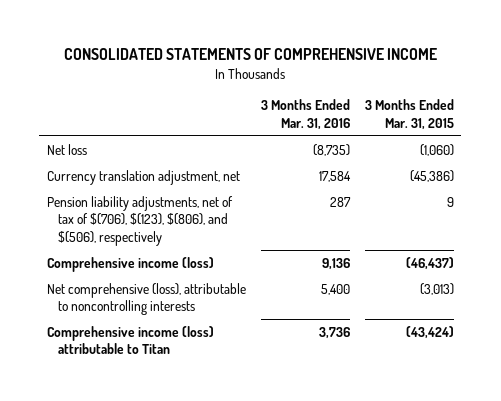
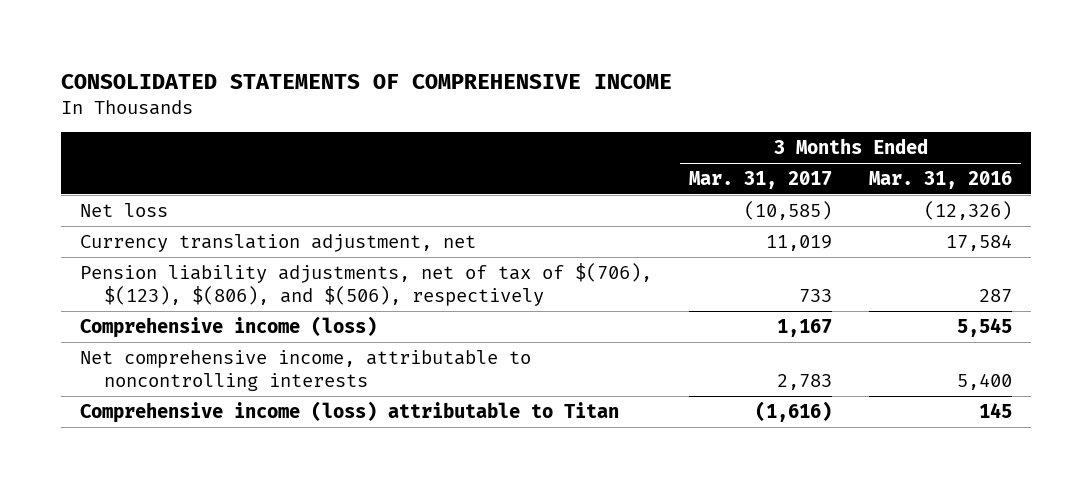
[364,99,454,130] 3 Months Ended Mar. 31, 2015 -> none
none -> [688,170,832,189] Mar. 31, 2017
[312,143,350,156] (8,735) -> [924,200,1013,220] (12,326)
[321,257,350,270] 9,136 -> [957,317,1013,337] 5,545
[46,282,246,316] Net comprehensive (loss), attributable to noncontrolling interests -> [79,349,531,392] Net comprehensive income, attributable to noncontrolling interests
[318,326,350,339] 3,736 -> [979,402,1013,418] 145

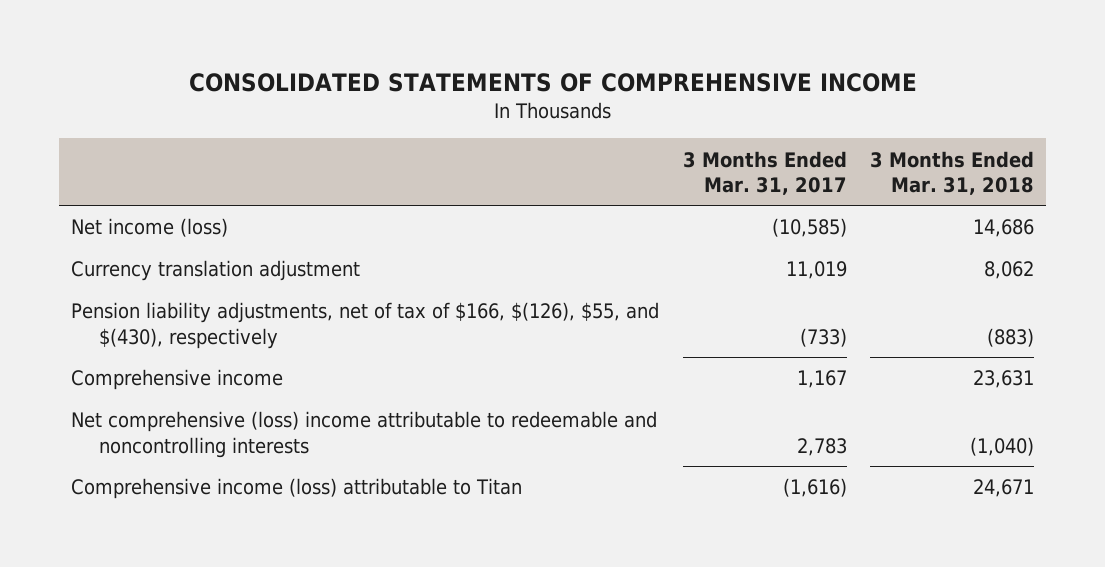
[869,170,1013,189] Mar. 31, 2016 -> none
none -> [869,150,1034,195] 3 Months Ended Mar. 31, 2018
[79,202,168,217] Net loss -> [71,218,229,238] Net income (loss)
[79,233,476,252] Currency translation adjustment, net -> [71,260,361,282] Currency translation adjustment
[79,262,652,307] Pension liability adjustments, net of tax of $(706), $(123), $(806), and $(506), respectively -> [71,302,660,349] Pension liability adjustments, net of tax of $166, $(126), $55, and $(430), respectively
[798,289,832,303] 733 -> [799,327,847,347] (733)
[79,315,377,338] Comprehensive income (loss) -> [71,369,284,391] Comprehensive income
[79,349,531,392] Net comprehensive income, attributable to noncontrolling interests -> [71,411,658,458] Net comprehensive (loss) income attributable to redeemable and noncontrolling interests

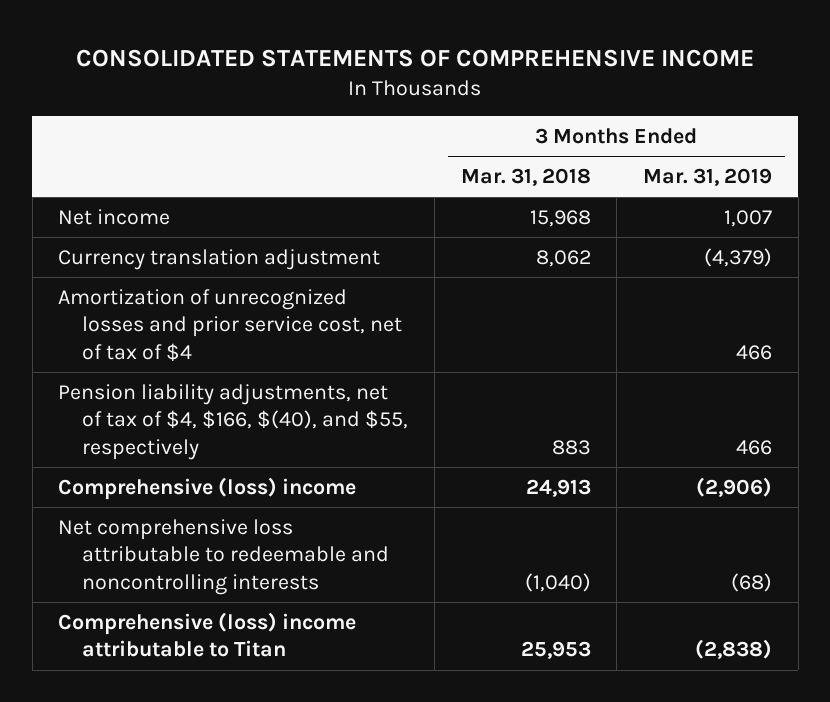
[682,150,847,195] 3 Months Ended Mar. 31, 2017 -> none
none -> [642,168,772,187] Mar. 31, 2019
[71,218,229,238] Net income (loss) -> [58,208,171,225] Net income
[972,219,1034,238] 14,686 -> [529,209,591,227] 15,968
none -> [58,288,403,361] Amortization of unrecognized losses and prior service cost, net of tax of $4
[71,302,660,349] Pension liability adjustments, net of tax of $166, $(126), $55, and $(430), respectively -> [58,383,409,460] Pension liability adjustments, net of tax of $4, $166, $(40), and $55, respectively
[986,327,1034,347] (883) -> [551,439,591,455] 883
[71,369,284,391] Comprehensive income -> [58,476,357,500] Comprehensive (loss) income
[972,370,1034,389] 23,631 -> [525,478,591,497] 24,913
[71,411,658,458] Net comprehensive (loss) income attributable to redeemable and noncontrolling interests -> [58,518,390,595] Net comprehensive loss attributable to redeemable and noncontrolling interests
[71,478,523,500] Comprehensive income (loss) attributable to Titan -> [58,611,357,658] Comprehensive (loss) income attributable to Titan
[972,479,1034,498] 24,671 -> [520,641,591,660] 25,953

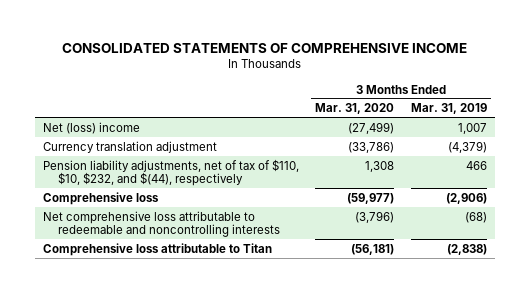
[460,168,591,187] Mar. 31, 2018 -> none
none -> [315,103,395,115] Mar. 31, 2020
[58,208,171,225] Net income -> [42,121,140,134] Net (loss) income
[58,288,403,361] Amortization of unrecognized losses and prior service cost, net of tax of $4 -> none
[58,383,409,460] Pension liability adjustments, net of tax of $4, $166, $(40), and $55, respectively -> [42,158,299,187] Pension liability adjustments, net of tax of $110, $10, $232, and $(44), respectively
[58,476,357,500] Comprehensive (loss) income -> [42,191,159,205] Comprehensive loss
[58,611,357,658] Comprehensive (loss) income attributable to Titan -> [42,242,272,256] Comprehensive loss attributable to Titan

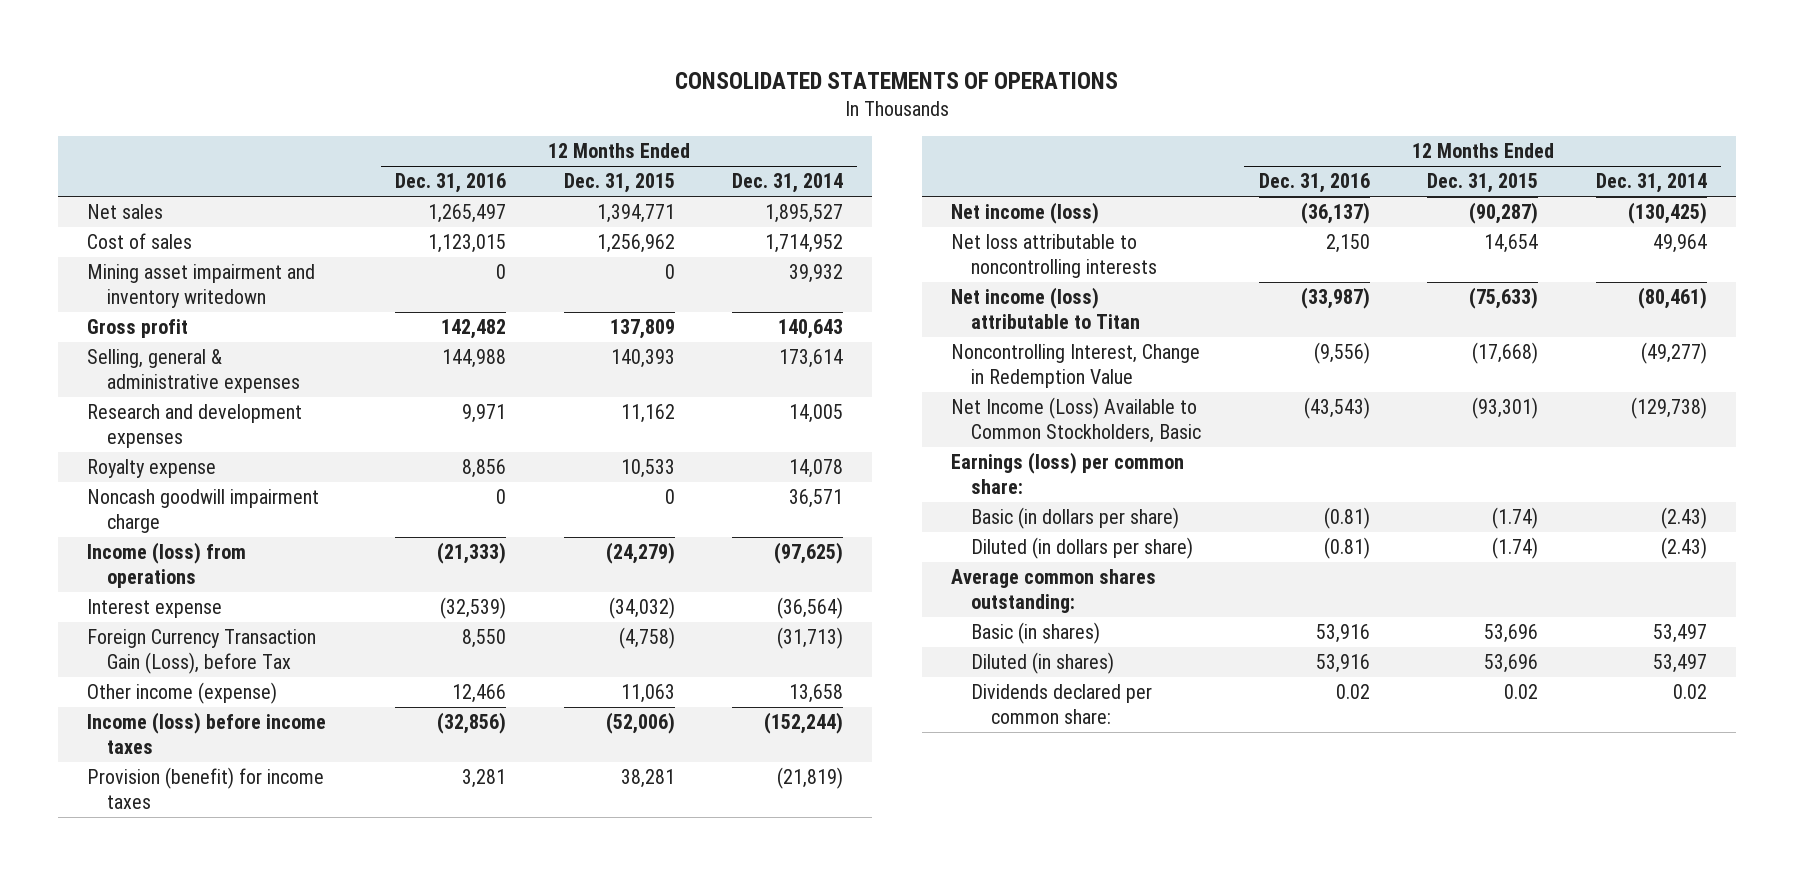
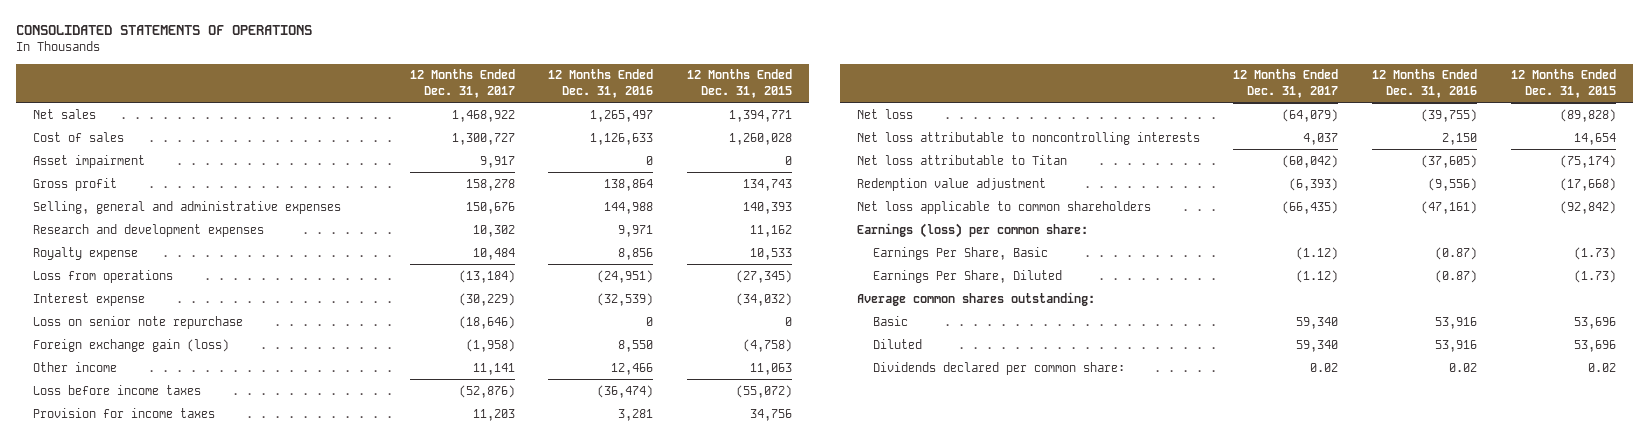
[732,173,844,194] Dec. 31, 2014 -> none
none -> [409,69,515,99] 12 Months Ended Dec. 31, 2017
[86,264,315,309] Mining asset impairment and inventory writedown -> none
[427,234,506,254] 1,123,015 -> [590,132,654,145] 1,126,633
[596,234,675,254] 1,256,962 -> [729,132,793,145] 1,260,028
none -> [32,154,145,168] Asset impairment
[440,319,506,340] 142,482 -> [604,178,654,191] 138,864
[609,319,675,340] 137,809 -> [743,178,793,191] 134,743
[86,349,301,394] Selling, general & administrative expenses -> [32,200,341,214] Selling, general and administrative expenses
[86,489,319,534] Noncash goodwill impairment charge -> none
[86,542,246,589] Income (loss) from operations -> [32,269,173,283] Loss from operations
[436,542,506,565] (21,333) -> [597,269,654,283] (24,951)
[605,542,675,565] (24,279) -> [736,269,793,283] (27,345)
none -> [32,315,243,329] Loss on senior note repurchase
[86,629,316,675] Foreign Currency Transaction Gain (Loss), before Tax -> [32,338,229,352] Foreign exchange gain (loss)
[86,682,277,705] Other income (expense) -> [32,361,117,372] Other income
[86,712,326,755] Income (loss) before income taxes -> [32,384,201,395] Loss before income taxes
[436,712,506,735] (32,856) -> [597,384,654,398] (36,474)
[605,712,675,735] (52,006) -> [736,384,793,398] (55,072)
[86,767,324,810] Provision (benefit) for income taxes -> [32,407,215,418] Provision for income taxes
[620,769,675,789] 38,281 -> [750,408,793,421] 34,756
[950,202,1099,225] Net income (loss) -> [856,108,913,119] Net loss
[1300,202,1370,225] (36,137) -> [1421,108,1478,122] (39,755)
[1469,202,1539,225] (90,287) -> [1560,108,1617,122] (89,828)
[950,287,1140,330] Net income (loss) attributable to Titan -> [856,154,1067,165] Net loss attributable to Titan
[1300,287,1370,310] (33,987) -> [1421,154,1478,168] (37,605)
[1469,287,1539,310] (75,633) -> [1560,154,1617,168] (75,174)
[950,344,1200,389] Noncontrolling Interest, Change in Redemption Value -> [856,177,1046,191] Redemption value adjustment
[950,397,1201,444] Net Income (Loss) Available to Common Stockholders, Basic -> [856,200,1151,214] Net loss applicable to common shareholders
[1303,397,1370,420] (43,543) -> [1421,200,1478,214] (47,161)
[1472,397,1539,420] (93,301) -> [1560,200,1617,214] (92,842)
[970,507,1179,530] Basic (in dollars per share) -> [873,246,1049,260] Earnings Per Share, Basic
[1323,507,1370,530] (0.81) -> [1435,246,1478,260] (0.87)
[1492,507,1539,530] (1.74) -> [1574,246,1617,260] (1.73)
[970,537,1193,560] Diluted (in dollars per share) -> [873,269,1063,283] Earnings Per Share, Diluted
[1323,537,1370,560] (0.81) -> [1435,269,1478,283] (0.87)
[1492,537,1539,560] (1.74) -> [1574,269,1617,283] (1.73)
[970,622,1100,645] Basic (in shares) -> [873,315,909,326] Basic
[970,652,1114,675] Diluted (in shares) -> [873,338,923,349] Diluted

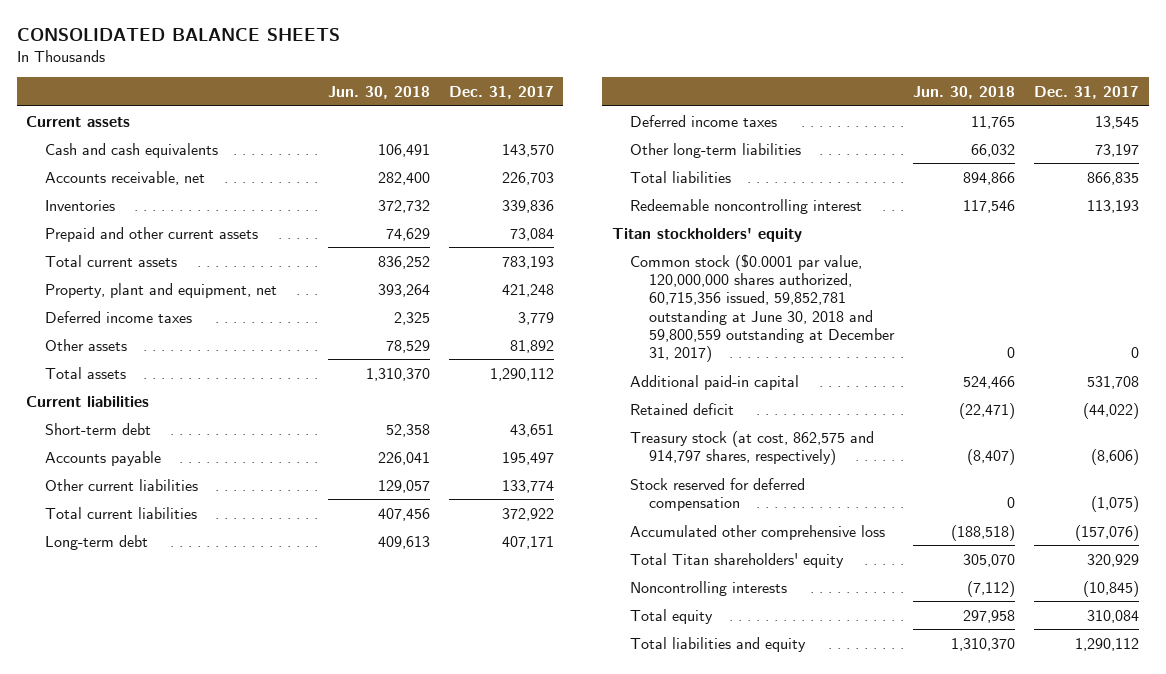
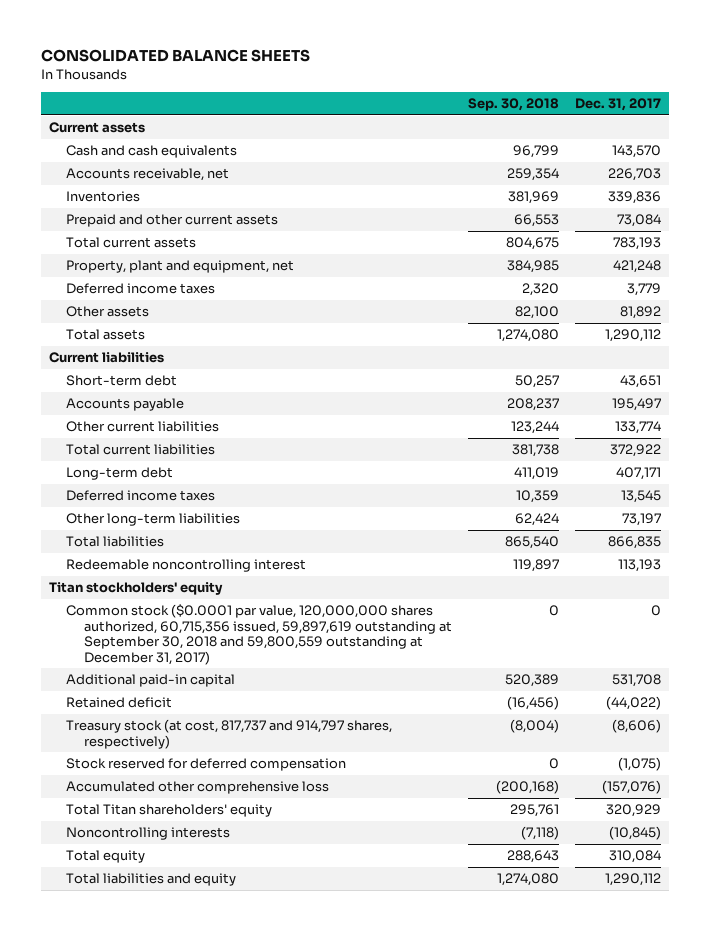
[327,85,430,99] Jun. 30, 2018 -> none
none -> [467,98,559,112] Sep. 30, 2018
[630,253,896,363] Common stock ($0.0001 par value, 120,000,000 shares authorized, 60,715,356 issued, 59,852,781 outstanding at June 30, 2018 and 59,800,559 outstanding at December 31, 2017) -> [66,604,452,665] Common stock ($0.0001 par value, 120,000,000 shares authorized, 60,715,356 issued, 59,897,619 outstanding at September 30, 2018 and 59,800,559 outstanding at December 31, 2017)
[630,430,875,465] Treasury stock (at cost, 862,575 and 914,797 shares, respectively) -> [66,719,393,749] Treasury stock (at cost, 817,737 and 914,797 shares, respectively)

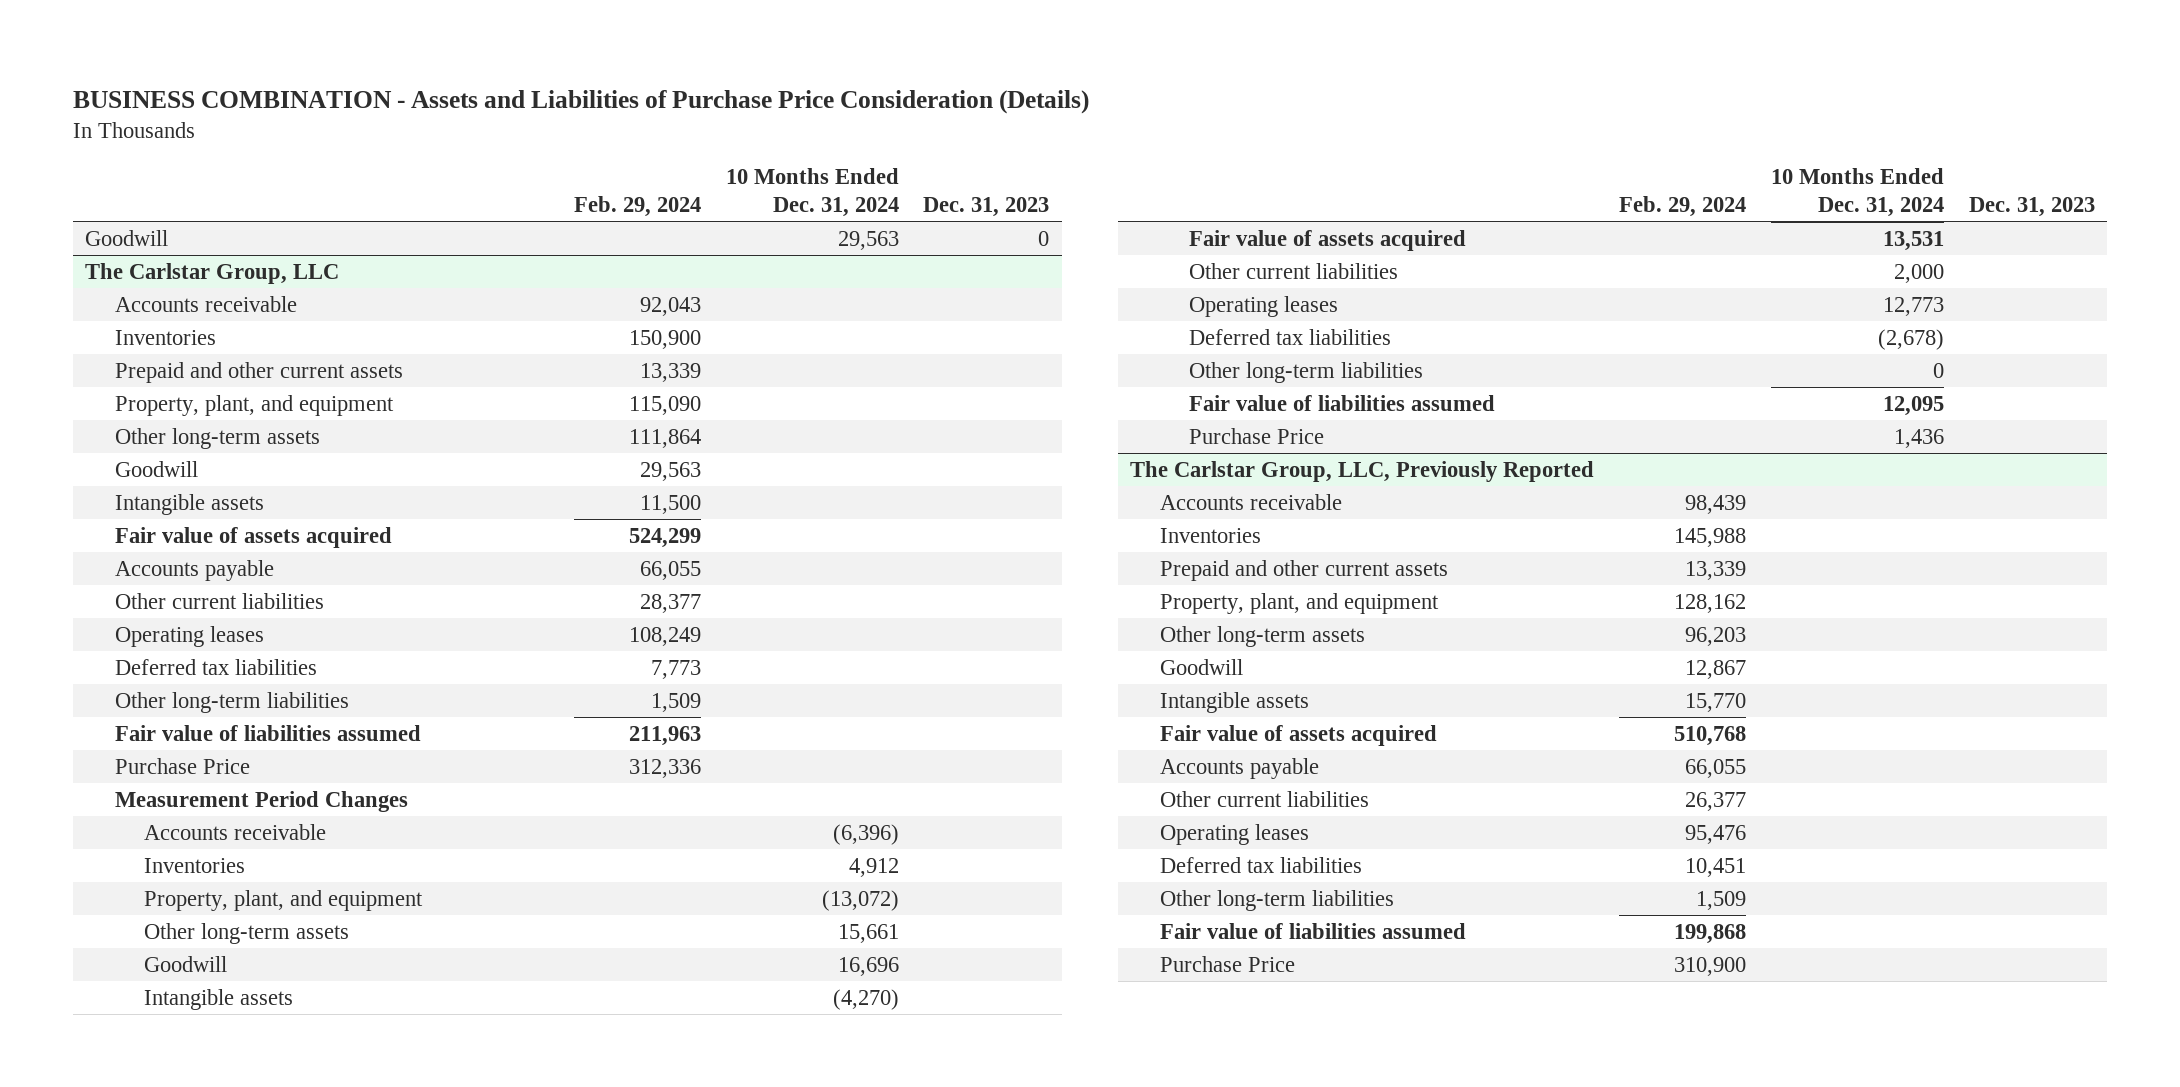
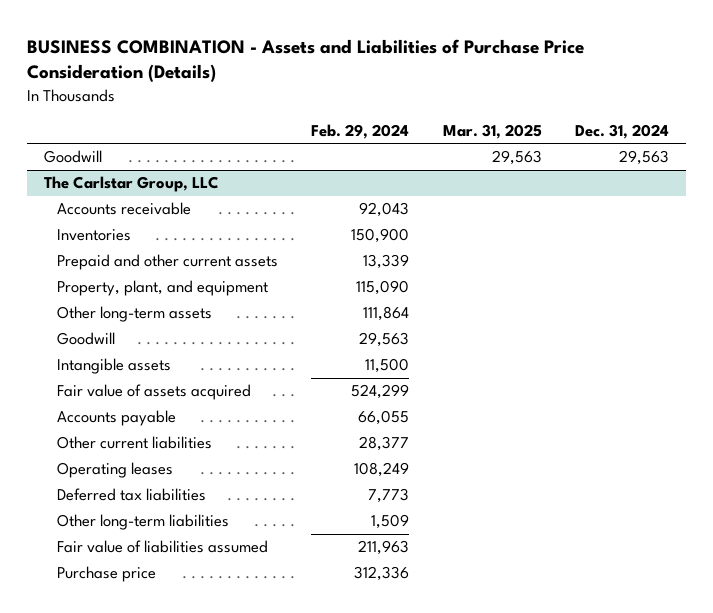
[725,168,899,217] 10 Months Ended Dec. 31, 2024 -> none
[923,196,1050,217] Dec. 31, 2023 -> none
none -> [442,123,542,139] Mar. 31, 2025
none -> [575,123,670,139] Dec. 31, 2024
[114,791,408,813] Measurement Period Changes -> none
[143,824,326,841] Accounts receivable -> none
[143,858,245,874] Inventories -> none
[143,890,423,912] Property, plant, and equipment -> none
[143,923,349,945] Other long-term assets -> none
[143,956,227,973] Goodwill -> none
[143,989,293,1011] Intangible assets -> none
[1188,230,1466,252] Fair value of assets acquired -> none
[1188,263,1398,280] Other current liabilities -> none
[1188,296,1338,318] Operating leases -> none
[1188,329,1391,346] Deferred tax liabilities -> none
[1188,362,1423,384] Other long-term liabilities -> none
[1188,395,1495,412] Fair value of liabilities assumed -> none
[1188,428,1324,445] Purchase Price -> none
[1130,461,1595,483] The Carlstar Group, LLC, Previously Reported -> none
[1159,494,1342,511] Accounts receivable -> none
[1159,528,1261,544] Inventories -> none
[1159,560,1448,582] Prepaid and other current assets -> none
[1159,593,1439,615] Property, plant, and equipment -> none
[1159,626,1365,648] Other long-term assets -> none
[1159,659,1243,676] Goodwill -> none
[1159,692,1309,714] Intangible assets -> none
[1159,725,1437,747] Fair value of assets acquired -> none
[1159,758,1319,780] Accounts payable -> none
[1159,791,1369,808] Other current liabilities -> none
[1159,824,1309,846] Operating leases -> none
[1159,857,1362,874] Deferred tax liabilities -> none
[1159,890,1394,912] Other long-term liabilities -> none
[1159,923,1466,940] Fair value of liabilities assumed -> none
[1159,956,1295,973] Purchase Price -> none
[114,758,250,775] Purchase Price -> [56,566,156,583] Purchase price

